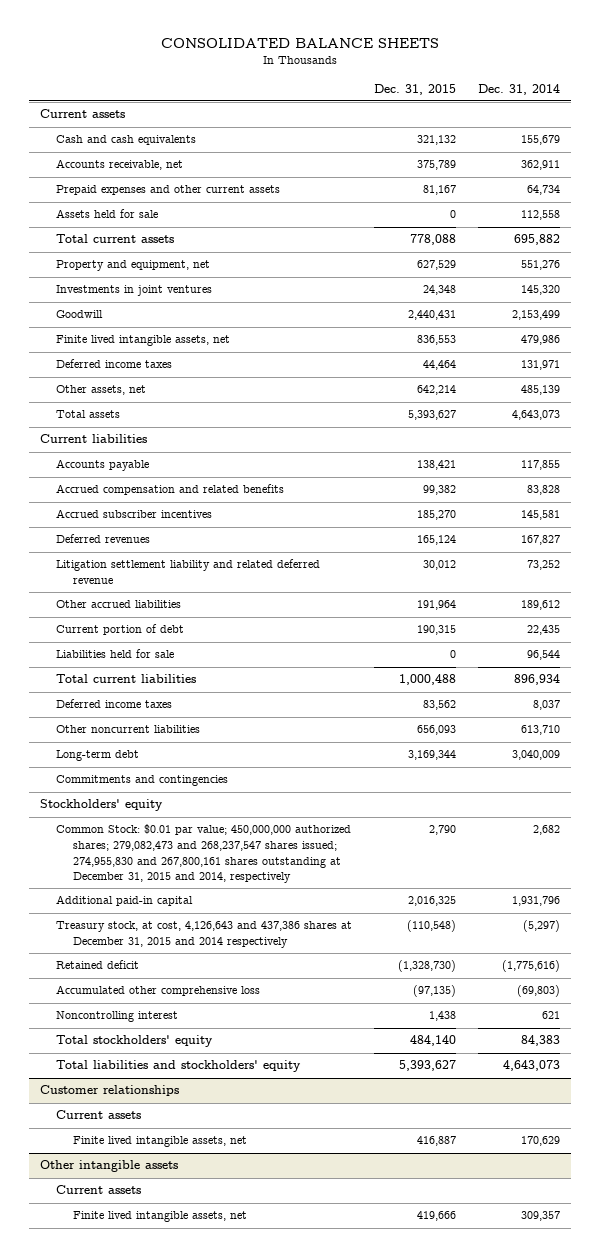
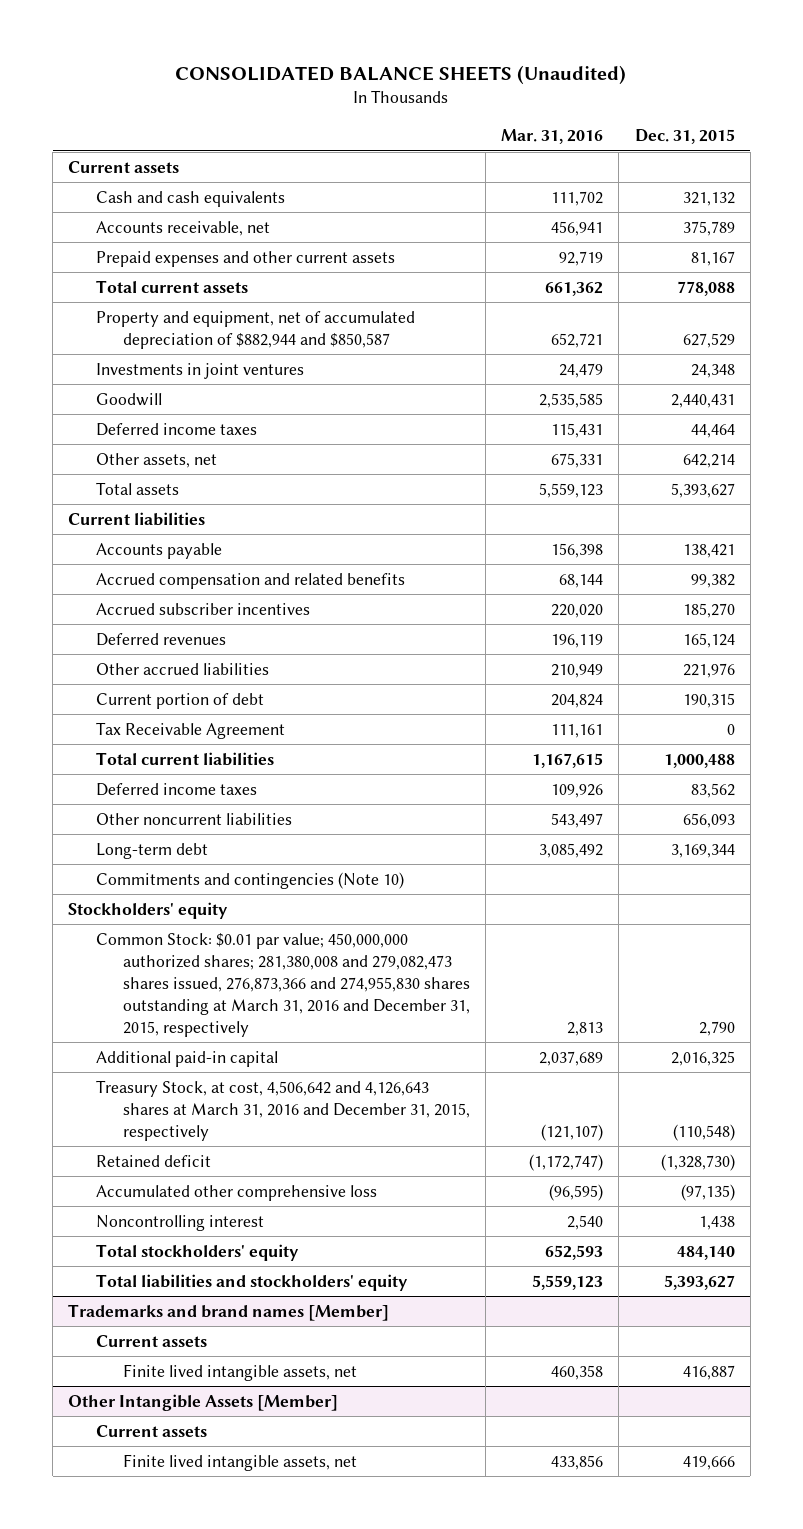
[160,37,439,48] CONSOLIDATED BALANCE SHEETS -> [175,64,627,85] CONSOLIDATED BALANCE SHEETS (Unaudited)
[477,83,560,95] Dec. 31, 2014 -> none
none -> [501,128,604,144] Mar. 31, 2016
[56,209,159,219] Assets held for sale -> none
[56,260,211,272] Property and equipment, net -> [95,310,415,349] Property and equipment, net of accumulated depreciation of $882,944 and $850,587
[56,335,231,347] Finite lived intangible assets, net -> none
[56,559,321,585] Litigation settlement liability and related deferred revenue -> none
[417,600,457,611] 191,964 -> [682,662,735,678] 221,976
[56,649,175,659] Liabilities held for sale -> none
none -> [95,721,285,739] Tax Receivable Agreement
[56,775,229,787] Commitments and contingencies -> [95,871,404,889] Commitments and contingencies (Note 10)
[56,824,352,884] Common Stock: $0.01 par value; 450,000,000 authorized shares; 279,082,473 and 268,237,547 shares issued; 274,955,830 and 267,800,161 shares outstanding at December 31, 2015 and 2014, respectively -> [95,932,470,1037] Common Stock: $0.01 par value; 450,000,000 authorized shares; 281,380,008 and 279,082,473 shares issued, 276,873,366 and 274,955,830 shares outstanding at March 31, 2016 and December 31, 2015, respectively
[56,921,353,949] Treasury stock, at cost, 4,126,643 and 437,386 shares at December 31, 2015 and 2014 respectively -> [95,1079,470,1141] Treasury Stock, at cost, 4,506,642 and 4,126,643 shares at March 31, 2016 and December 31, 2015, respectively
[40,1085,180,1097] Customer relationships -> none
none -> [68,1303,390,1321] Trademarks and brand names [Member]
[40,1160,179,1173] Other intangible assets -> [68,1393,339,1411] Other Intangible Assets [Member]

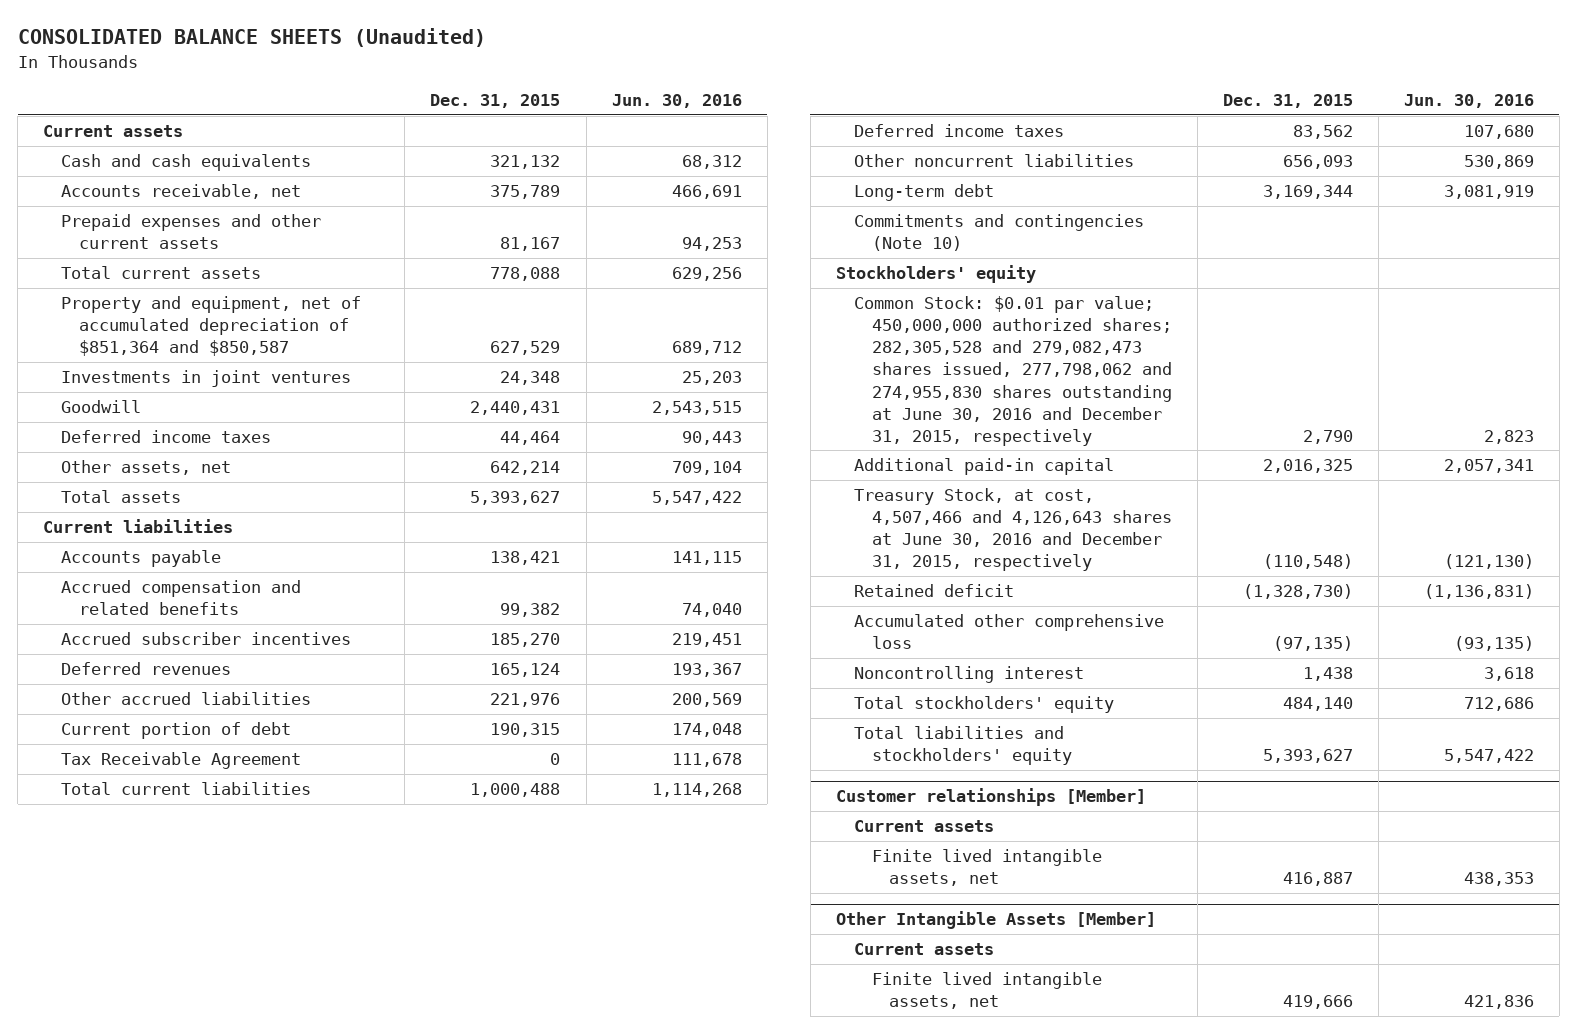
[501,128,604,144] Mar. 31, 2016 -> none
none -> [611,94,742,109] Jun. 30, 2016
[95,310,415,349] Property and equipment, net of accumulated depreciation of $882,944 and $850,587 -> [61,296,362,357] Property and equipment, net of accumulated depreciation of $851,364 and $850,587
[95,932,470,1037] Common Stock: $0.01 par value; 450,000,000 authorized shares; 281,380,008 and 279,082,473 shares issued, 276,873,366 and 274,955,830 shares outstanding at March 31, 2016 and December 31, 2015, respectively -> [853,296,1172,446] Common Stock: $0.01 par value; 450,000,000 authorized shares; 282,305,528 and 279,082,473 shares issued, 277,798,062 and 274,955,830 shares outstanding at June 30, 2016 and December 31, 2015, respectively
[95,1079,470,1141] Treasury Stock, at cost, 4,506,642 and 4,126,643 shares at March 31, 2016 and December 31, 2015, respectively -> [853,488,1172,572] Treasury Stock, at cost, 4,507,466 and 4,126,643 shares at June 30, 2016 and December 31, 2015, respectively
[68,1303,390,1321] Trademarks and brand names [Member] -> none
none -> [835,788,1146,807] Customer relationships [Member]

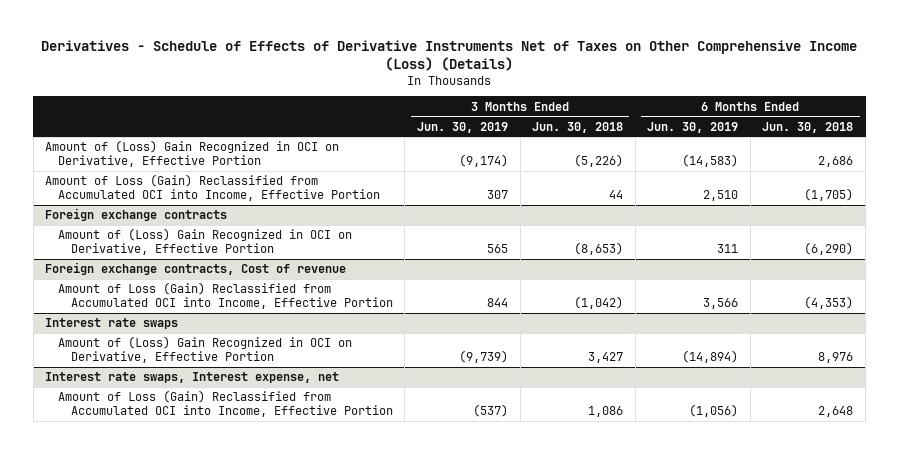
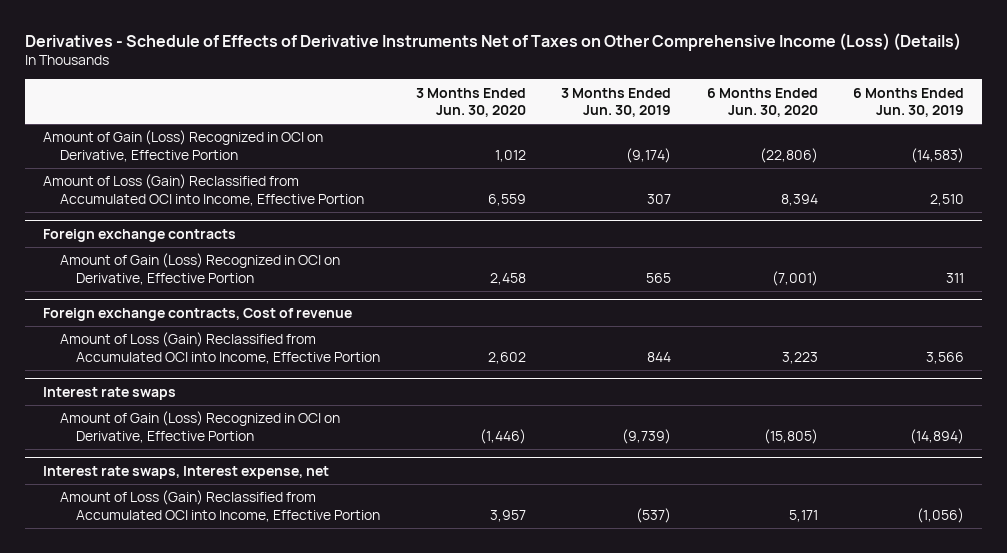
[532,121,624,133] Jun. 30, 2018 -> none
[762,121,854,133] Jun. 30, 2018 -> none
none -> [415,87,526,118] 3 Months Ended Jun. 30, 2020
none -> [706,87,818,118] 6 Months Ended Jun. 30, 2020
[45,140,340,168] Amount of (Loss) Gain Recognized in OCI on Derivative, Effective Portion -> [42,130,323,162] Amount of Gain (Loss) Recognized in OCI on Derivative, Effective Portion
[58,228,353,256] Amount of (Loss) Gain Recognized in OCI on Derivative, Effective Portion -> [59,253,340,285] Amount of Gain (Loss) Recognized in OCI on Derivative, Effective Portion
[58,336,353,364] Amount of (Loss) Gain Recognized in OCI on Derivative, Effective Portion -> [59,411,340,443] Amount of Gain (Loss) Recognized in OCI on Derivative, Effective Portion

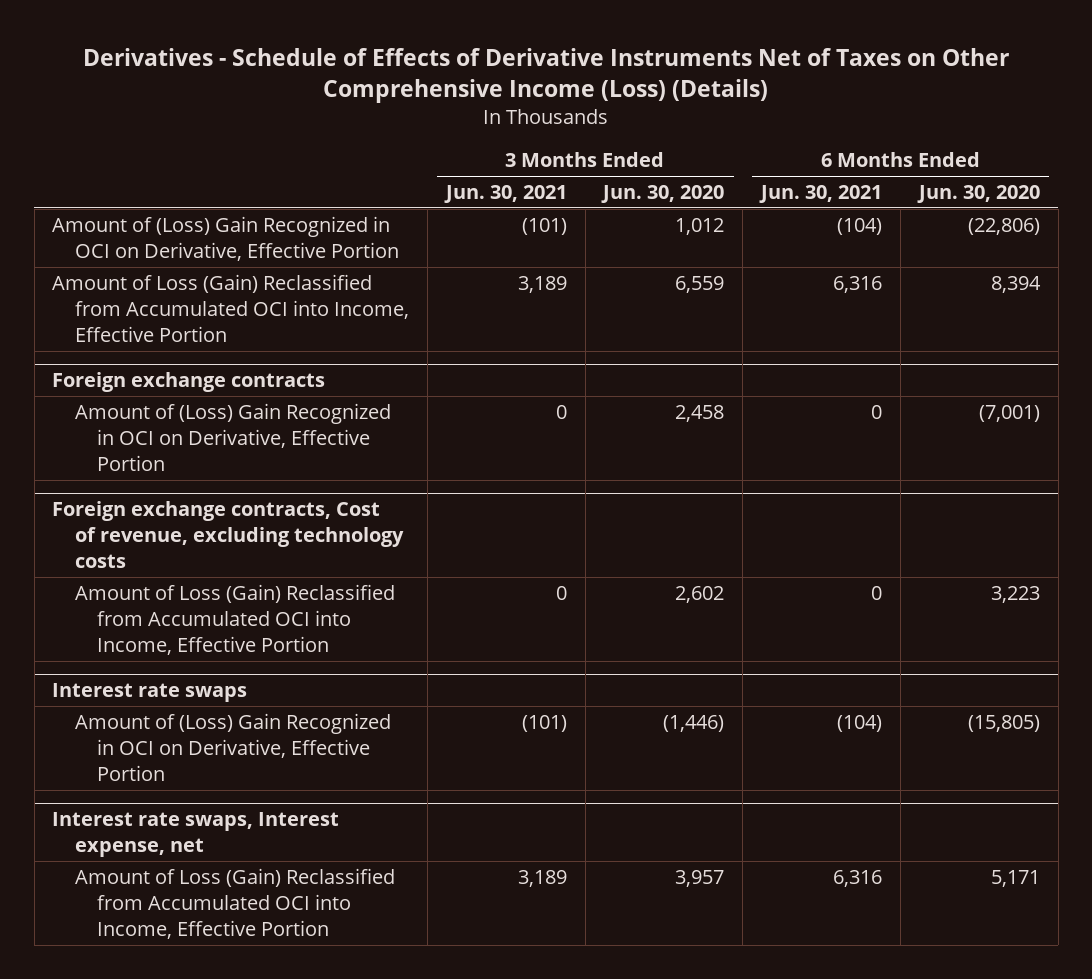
[561,87,672,118] 3 Months Ended Jun. 30, 2019 -> none
[853,87,965,118] 6 Months Ended Jun. 30, 2019 -> none
none -> [443,185,567,204] Jun. 30, 2021
none -> [759,185,883,204] Jun. 30, 2021
[42,130,323,162] Amount of Gain (Loss) Recognized in OCI on Derivative, Effective Portion -> [52,216,399,262] Amount of (Loss) Gain Recognized in OCI on Derivative, Effective Portion
[59,253,340,285] Amount of Gain (Loss) Recognized in OCI on Derivative, Effective Portion -> [74,403,391,472] Amount of (Loss) Gain Recognized in OCI on Derivative, Effective Portion
[42,308,352,322] Foreign exchange contracts, Cost of revenue -> [52,501,404,569] Foreign exchange contracts, Cost of revenue, excluding technology costs
[59,411,340,443] Amount of Gain (Loss) Recognized in OCI on Derivative, Effective Portion -> [74,713,391,782] Amount of (Loss) Gain Recognized in OCI on Derivative, Effective Portion

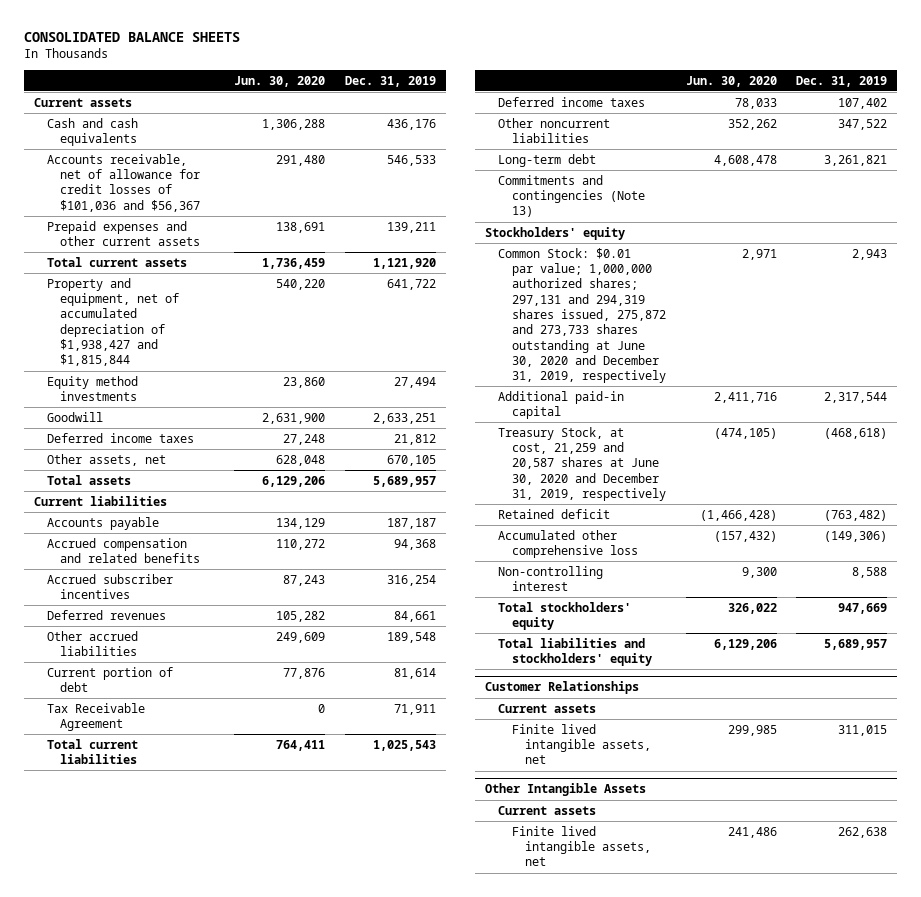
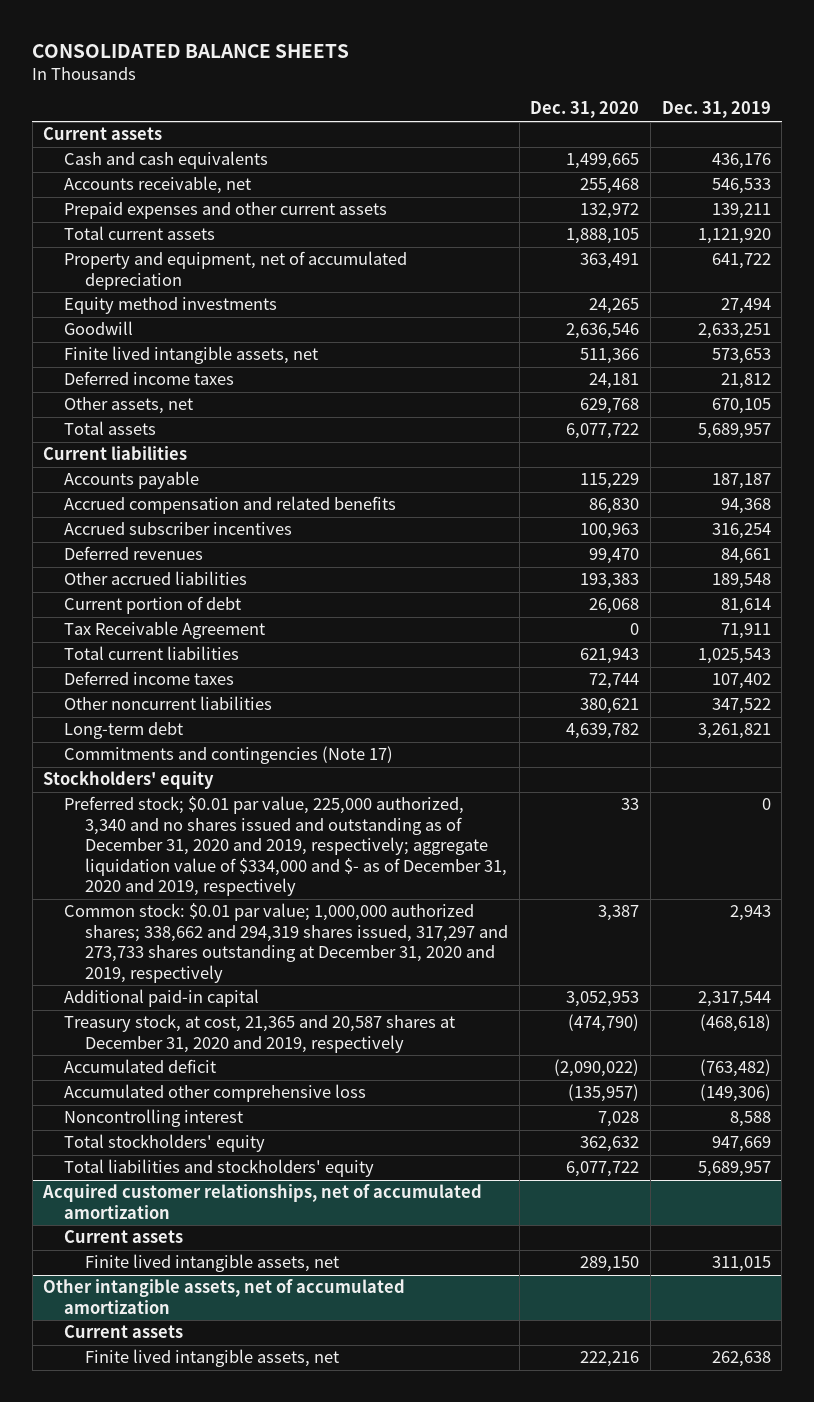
[234,75,326,87] Jun. 30, 2020 -> none
none -> [530,101,640,119] Dec. 31, 2020
[47,153,201,212] Accounts receivable, net of allowance for credit losses of $101,036 and $56,367 -> [64,176,252,195] Accounts receivable, net
[47,277,180,367] Property and equipment, net of accumulated depreciation of $1,938,427 and $1,815,844 -> [64,251,408,290] Property and equipment, net of accumulated depreciation
none -> [64,346,319,365] Finite lived intangible assets, net
[498,174,645,218] Commitments and contingencies (Note 13) -> [64,746,394,765] Commitments and contingencies (Note 17)
none -> [64,796,508,897] Preferred stock; $0.01 par value, 225,000 authorized, 3,340 and no shares issued and outstanding as of December 31, 2020 and 2019, respectively; aggregate liquidation value of $334,000 and $- as of December 31, 2020 and 2019, respectively
[498,247,666,384] Common Stock: $0.01 par value; 1,000,000 authorized shares; 297,131 and 294,319 shares issued, 275,872 and 273,733 shares outstanding at June 30, 2020 and December 31, 2019, respectively -> [64,903,509,983] Common stock: $0.01 par value; 1,000,000 authorized shares; 338,662 and 294,319 shares issued, 317,297 and 273,733 shares outstanding at December 31, 2020 and 2019, respectively
[498,426,666,501] Treasury Stock, at cost, 21,259 and 20,587 shares at June 30, 2020 and December 31, 2019, respectively -> [64,1014,456,1053] Treasury stock, at cost, 21,365 and 20,587 shares at December 31, 2020 and 2019, respectively
[498,508,611,519] Retained deficit -> [64,1059,217,1074] Accumulated deficit
[498,565,604,592] Non-controlling interest -> [64,1109,244,1128] Noncontrolling interest
[485,681,640,695] Customer Relationships -> [42,1184,483,1219] Acquired customer relationships, net of accumulated amortization
[485,783,647,797] Other Intangible Assets -> [43,1279,406,1314] Other intangible assets, net of accumulated amortization

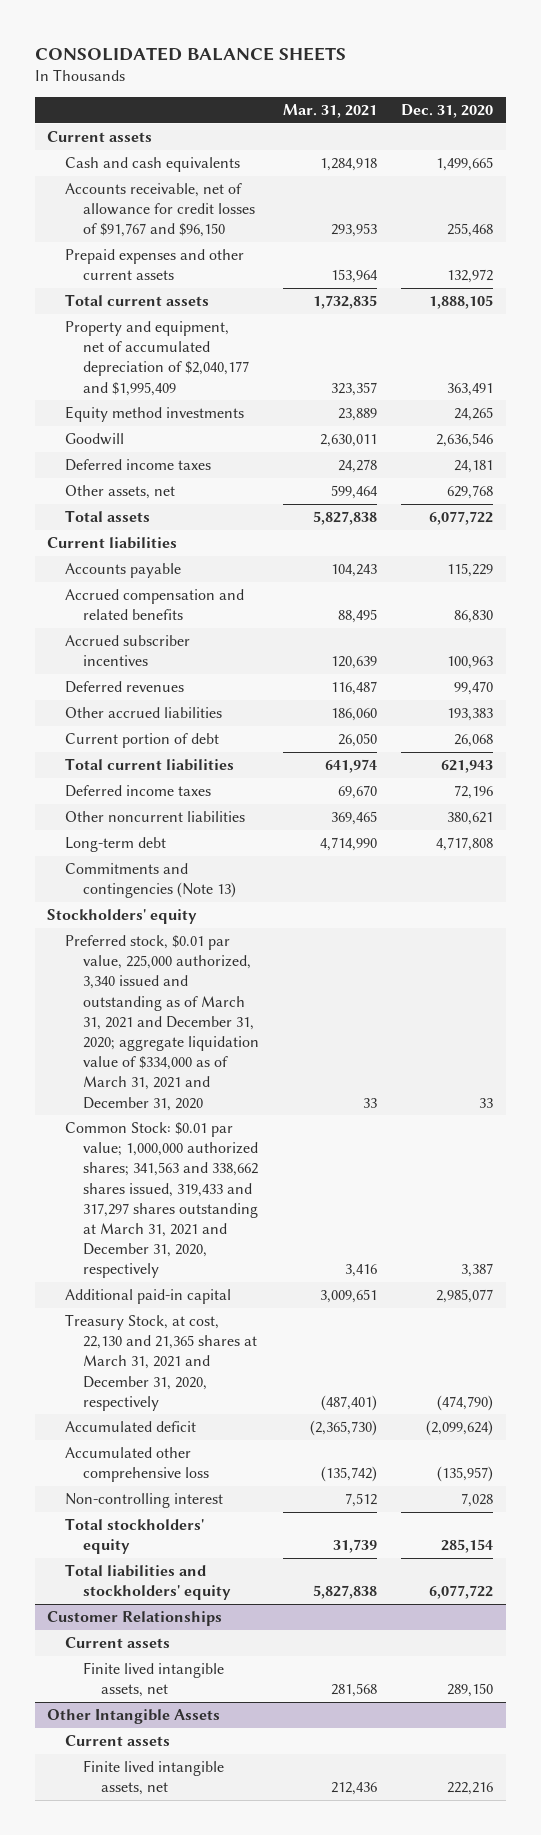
[661,101,771,119] Dec. 31, 2019 -> none
none -> [283,104,378,119] Mar. 31, 2021
[64,176,252,195] Accounts receivable, net -> [65,182,256,238] Accounts receivable, net of allowance for credit losses of $91,767 and $96,150
[64,251,408,290] Property and equipment, net of accumulated depreciation -> [65,320,250,396] Property and equipment, net of accumulated depreciation of $2,040,177 and $1,995,409
[64,346,319,365] Finite lived intangible assets, net -> none
[64,621,266,640] Tax Receivable Agreement -> none
[589,673,640,690] 72,744 -> [454,784,494,799] 72,196
[566,723,640,740] 4,639,782 -> [436,836,494,851] 4,717,808
[64,746,394,765] Commitments and contingencies (Note 17) -> [65,862,237,899] Commitments and contingencies (Note 13)
[64,796,508,897] Preferred stock; $0.01 par value, 225,000 authorized, 3,340 and no shares issued and outstanding as of December 31, 2020 and 2019, respectively; aggregate liquidation value of $334,000 and $- as of December 31, 2020 and 2019, respectively -> [65,934,260,1111] Preferred stock, $0.01 par value, 225,000 authorized, 3,340 issued and outstanding as of March 31, 2021 and December 31, 2020; aggregate liquidation value of $334,000 as of March 31, 2021 and December 31, 2020
[64,903,509,983] Common stock: $0.01 par value; 1,000,000 authorized shares; 338,662 and 294,319 shares issued, 317,297 and 273,733 shares outstanding at December 31, 2020 and 2019, respectively -> [65,1121,259,1279] Common Stock: $0.01 par value; 1,000,000 authorized shares; 341,563 and 338,662 shares issued, 319,433 and 317,297 shares outstanding at March 31, 2021 and December 31, 2020, respectively
[566,991,640,1008] 3,052,953 -> [436,1288,494,1303] 2,985,077
[64,1014,456,1053] Treasury stock, at cost, 21,365 and 20,587 shares at December 31, 2020 and 2019, respectively -> [65,1313,258,1411] Treasury Stock, at cost, 22,130 and 21,365 shares at March 31, 2021 and December 31, 2020, respectively
[554,1059,640,1078] (2,090,022) -> [426,1419,494,1436] (2,099,624)
[64,1109,244,1128] Noncontrolling interest -> [65,1492,224,1508] Non-controlling interest
[580,1136,640,1153] 362,632 -> [441,1539,494,1554] 285,154
[42,1184,483,1219] Acquired customer relationships, net of accumulated amortization -> [47,1610,223,1626] Customer Relationships
[43,1279,406,1314] Other intangible assets, net of accumulated amortization -> [47,1708,221,1724] Other Intangible Assets

